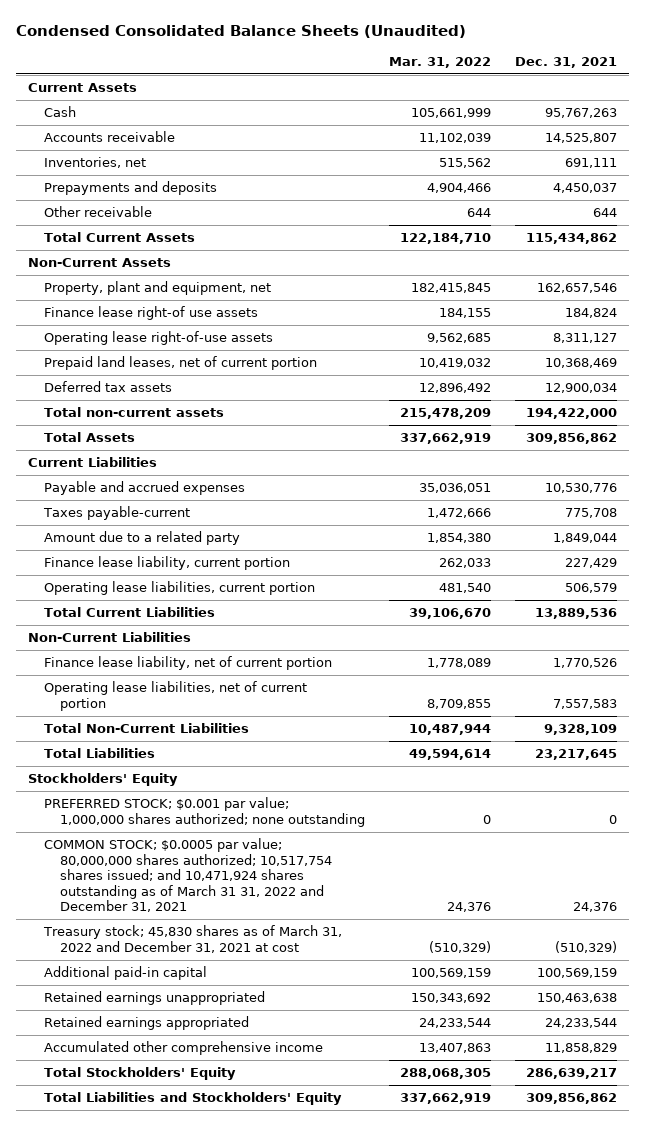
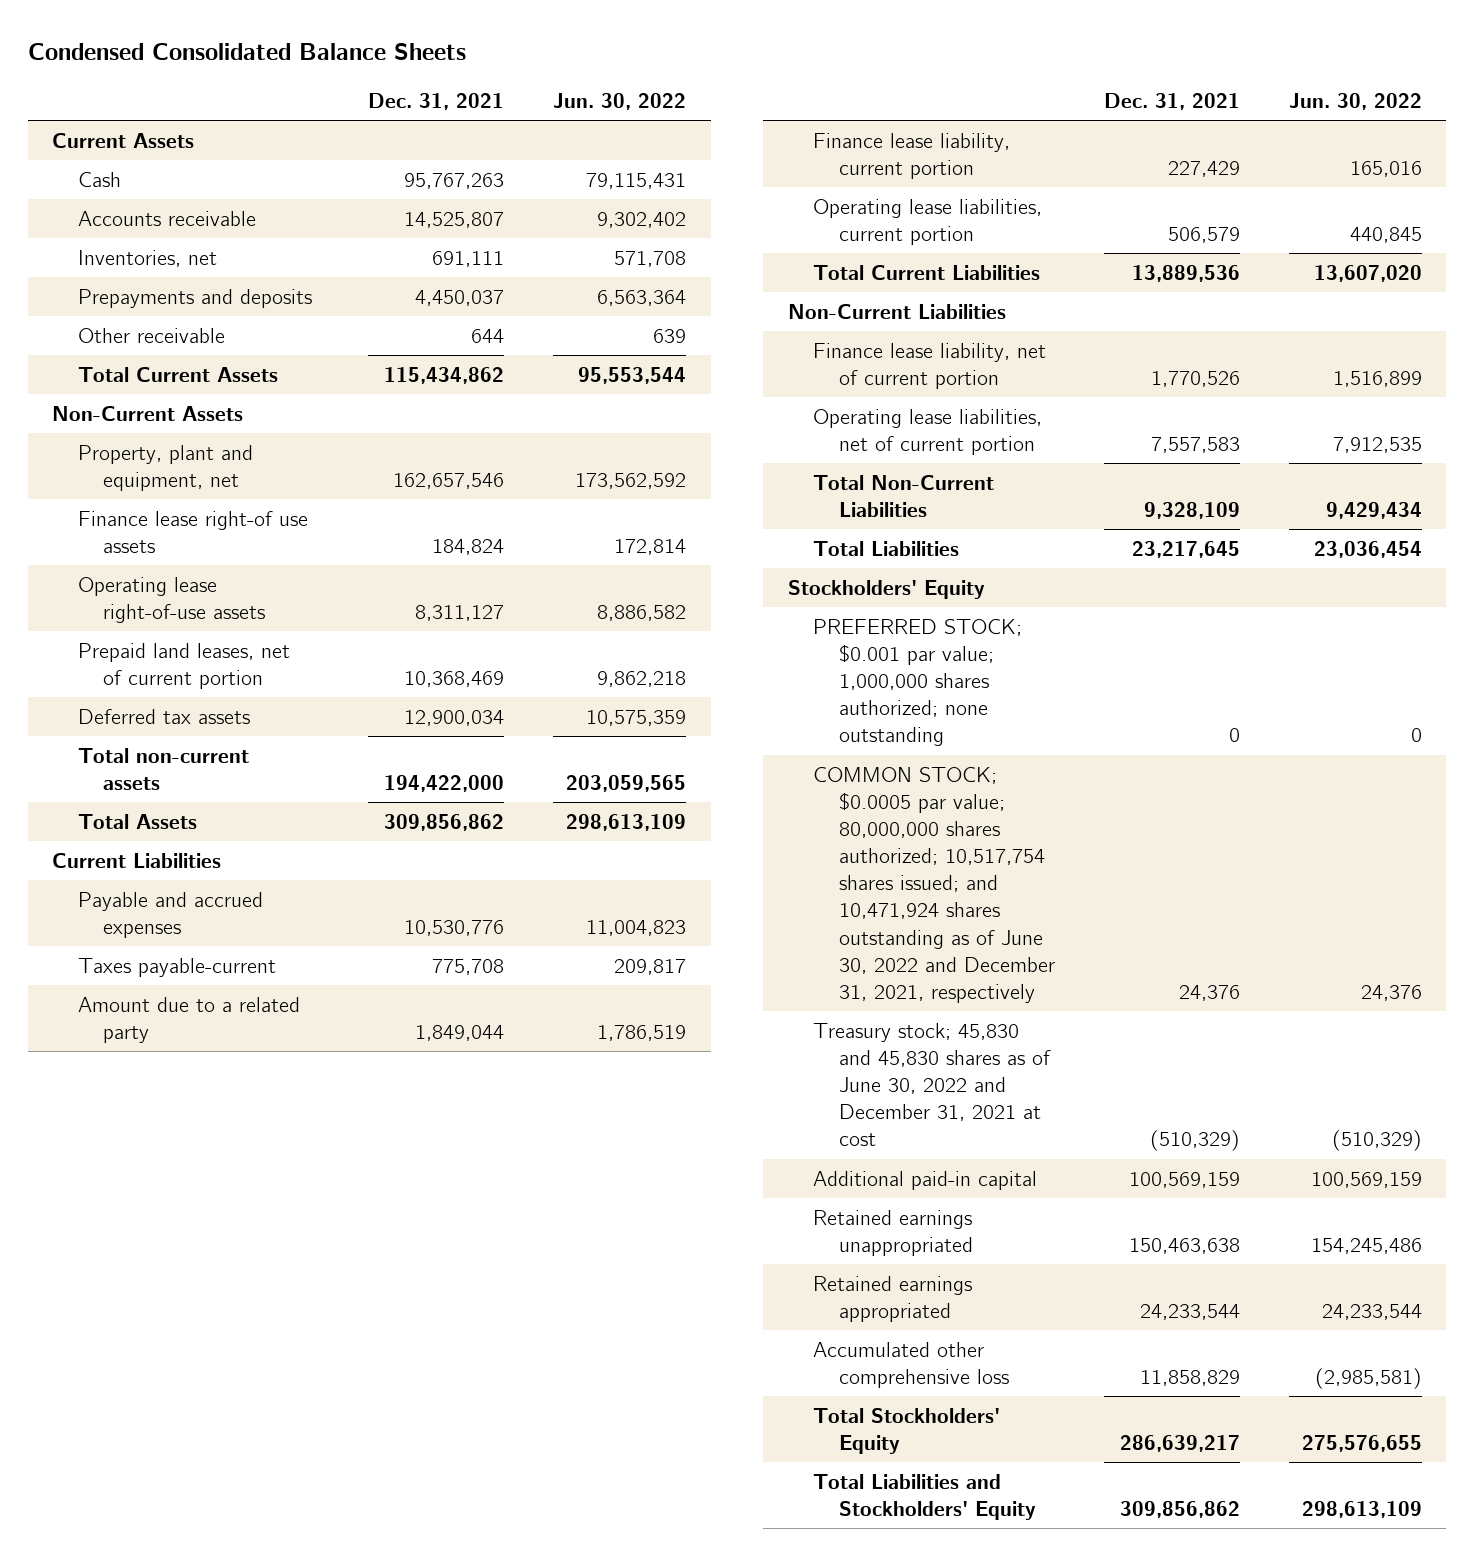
[16,24,467,38] Condensed Consolidated Balance Sheets (Unaudited) -> [27,43,466,61] Condensed Consolidated Balance Sheets
[389,56,492,68] Mar. 31, 2022 -> none
none -> [553,92,687,110] Jun. 30, 2022
[44,838,333,913] COMMON STOCK; $0.0005 par value; 80,000,000 shares authorized; 10,517,754 shares issued; and 10,471,924 shares outstanding as of March 31 31, 2022 and December 31, 2021 -> [813,766,1055,1003] COMMON STOCK; $0.0005 par value; 80,000,000 shares authorized; 10,517,754 shares issued; and 10,471,924 shares outstanding as of June 30, 2022 and December 31, 2021, respectively
[43,925,343,953] Treasury stock; 45,830 shares as of March 31, 2022 and December 31, 2021 at cost -> [813,1022,1051,1147] Treasury stock; 45,830 and 45,830 shares as of June 30, 2022 and December 31, 2021 at cost
[44,1041,324,1056] Accumulated other comprehensive income -> [813,1341,1009,1388] Accumulated other comprehensive loss

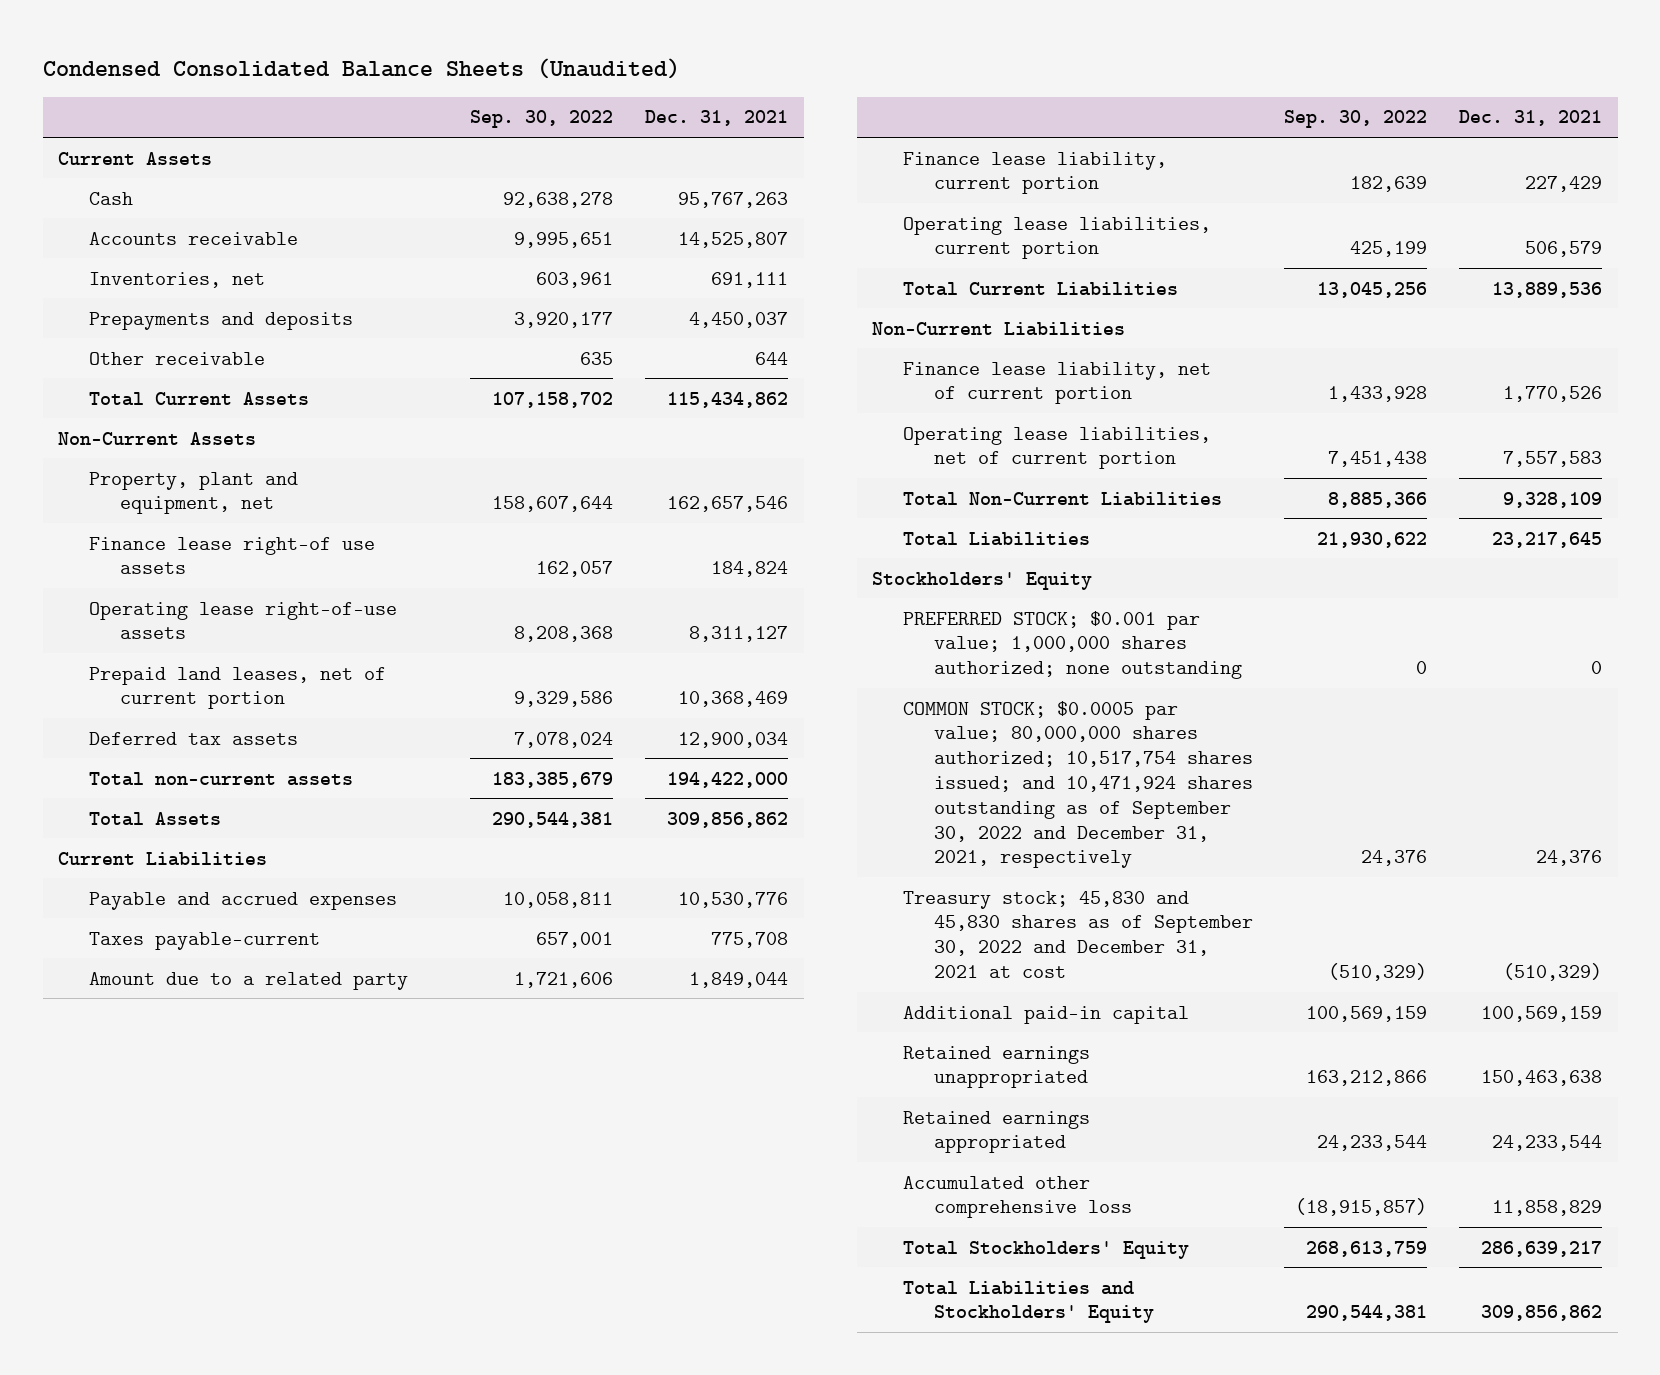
[27,43,466,61] Condensed Consolidated Balance Sheets -> [42,57,680,79] Condensed Consolidated Balance Sheets (Unaudited)
[553,92,687,110] Jun. 30, 2022 -> none
none -> [470,110,614,129] Sep. 30, 2022
[813,766,1055,1003] COMMON STOCK; $0.0005 par value; 80,000,000 shares authorized; 10,517,754 shares issued; and 10,471,924 shares outstanding as of June 30, 2022 and December 31, 2021, respectively -> [903,700,1253,869] COMMON STOCK; $0.0005 par value; 80,000,000 shares authorized; 10,517,754 shares issued; and 10,471,924 shares outstanding as of September 30, 2022 and December 31, 2021, respectively
[813,1022,1051,1147] Treasury stock; 45,830 and 45,830 shares as of June 30, 2022 and December 31, 2021 at cost -> [903,890,1253,978] Treasury stock; 45,830 and 45,830 shares as of September 30, 2022 and December 31, 2021 at cost

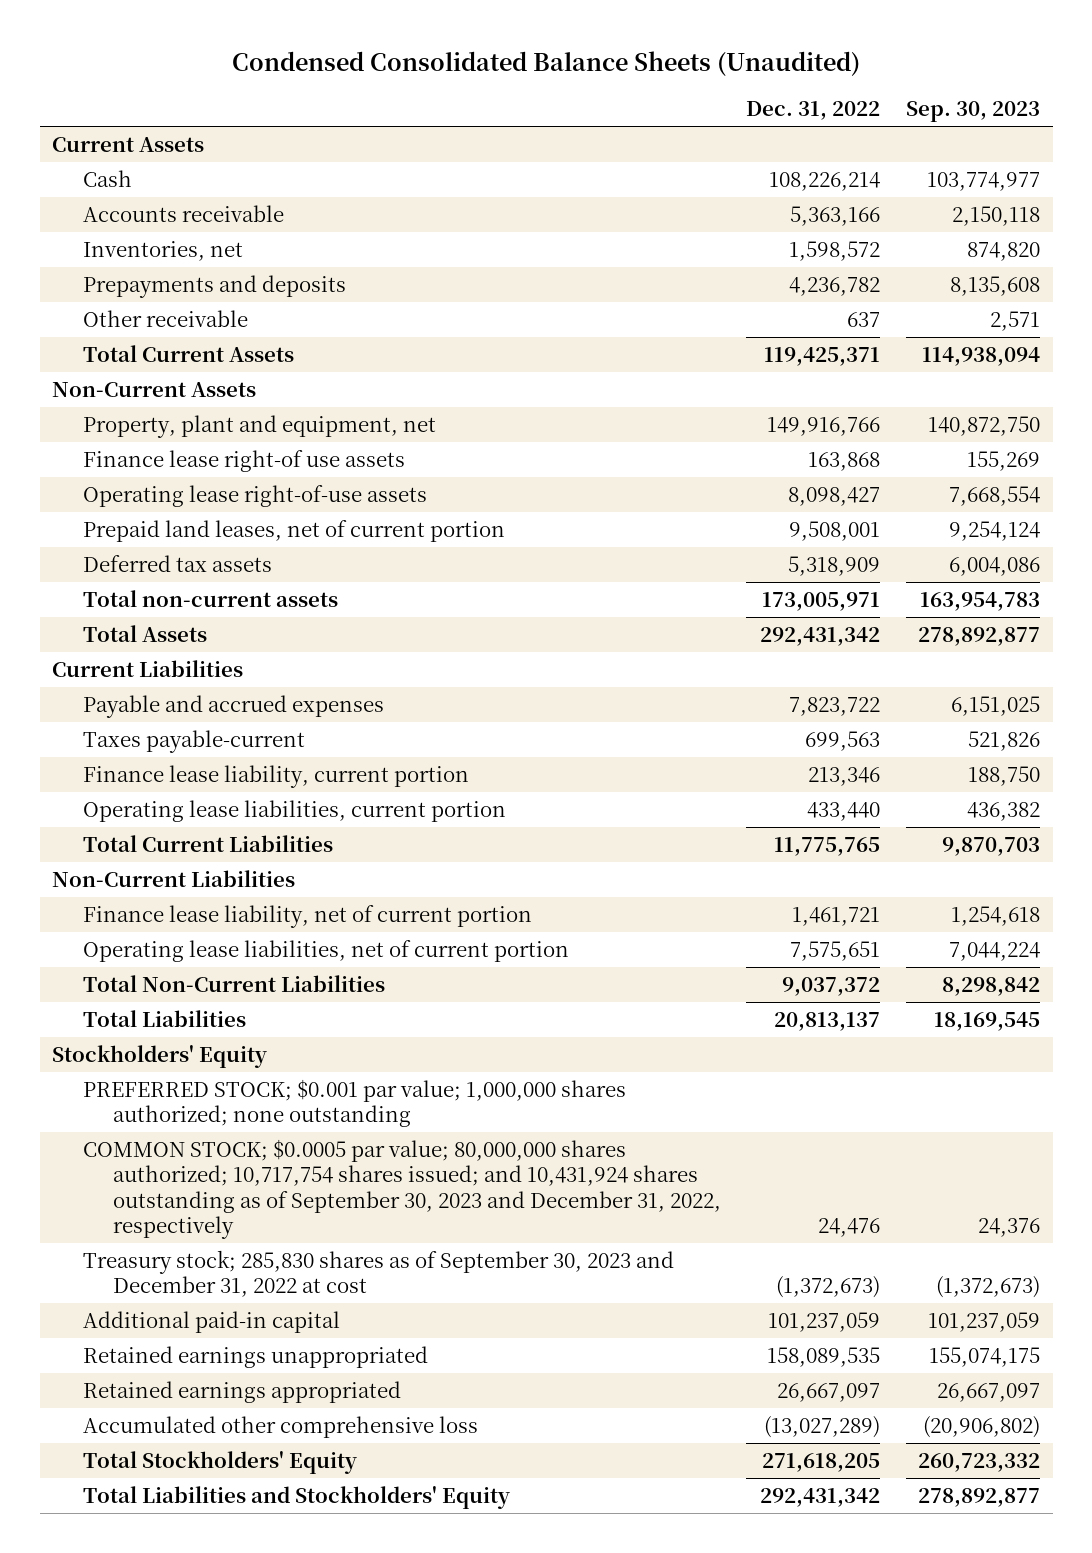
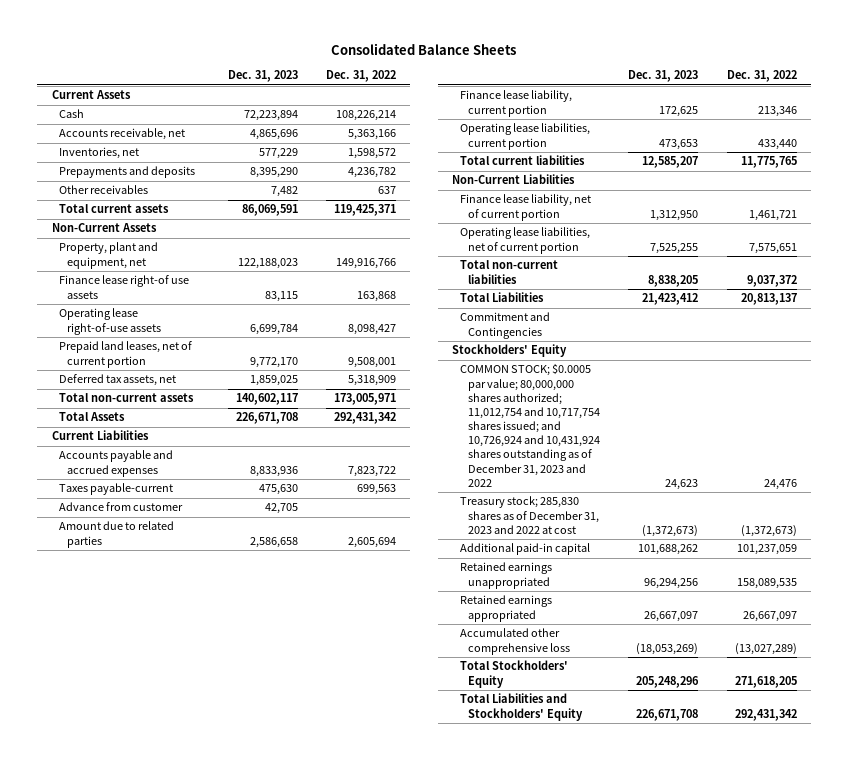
[232,51,861,77] Condensed Consolidated Balance Sheets (Unaudited) -> [331,42,517,55] Consolidated Balance Sheets
[905,101,1040,123] Sep. 30, 2023 -> none
none -> [227,70,298,83] Dec. 31, 2023
[82,204,284,222] Accounts receivable -> [59,128,186,141] Accounts receivable, net
[82,309,248,327] Other receivable -> [59,185,149,195] Other receivables
[82,344,294,362] Total Current Assets -> [59,204,170,214] Total current assets
[82,554,272,572] Deferred tax assets -> [59,374,177,387] Deferred tax assets, net
[82,694,384,718] Payable and accrued expenses -> [59,450,174,477] Accounts payable and accrued expenses
none -> [59,502,184,512] Advance from customer
none -> [59,521,175,548] Amount due to related parties
[82,834,333,852] Total Current Liabilities -> [460,155,586,166] Total current liabilities
[82,974,385,992] Total Non-Current Liabilities -> [460,260,559,284] Total non-current liabilities
none -> [460,312,551,339] Commitment and Contingencies
[82,1078,626,1128] PREFERRED STOCK; $0.001 par value; 1,000,000 shares authorized; none outstanding -> none
[82,1138,721,1240] COMMON STOCK; $0.0005 par value; 80,000,000 shares authorized; 10,717,754 shares issued; and 10,431,924 shares outstanding as of September 30, 2023 and December 31, 2022, respectively -> [460,363,601,487] COMMON STOCK; $0.0005 par value; 80,000,000 shares authorized; 11,012,754 and 10,717,754 shares issued; and 10,726,924 and 10,431,924 shares outstanding as of December 31, 2023 and 2022
[82,1249,674,1298] Treasury stock; 285,830 shares as of September 30, 2023 and December 31, 2022 at cost -> [460,496,600,534] Treasury stock; 285,830 shares as of December 31, 2023 and 2022 at cost

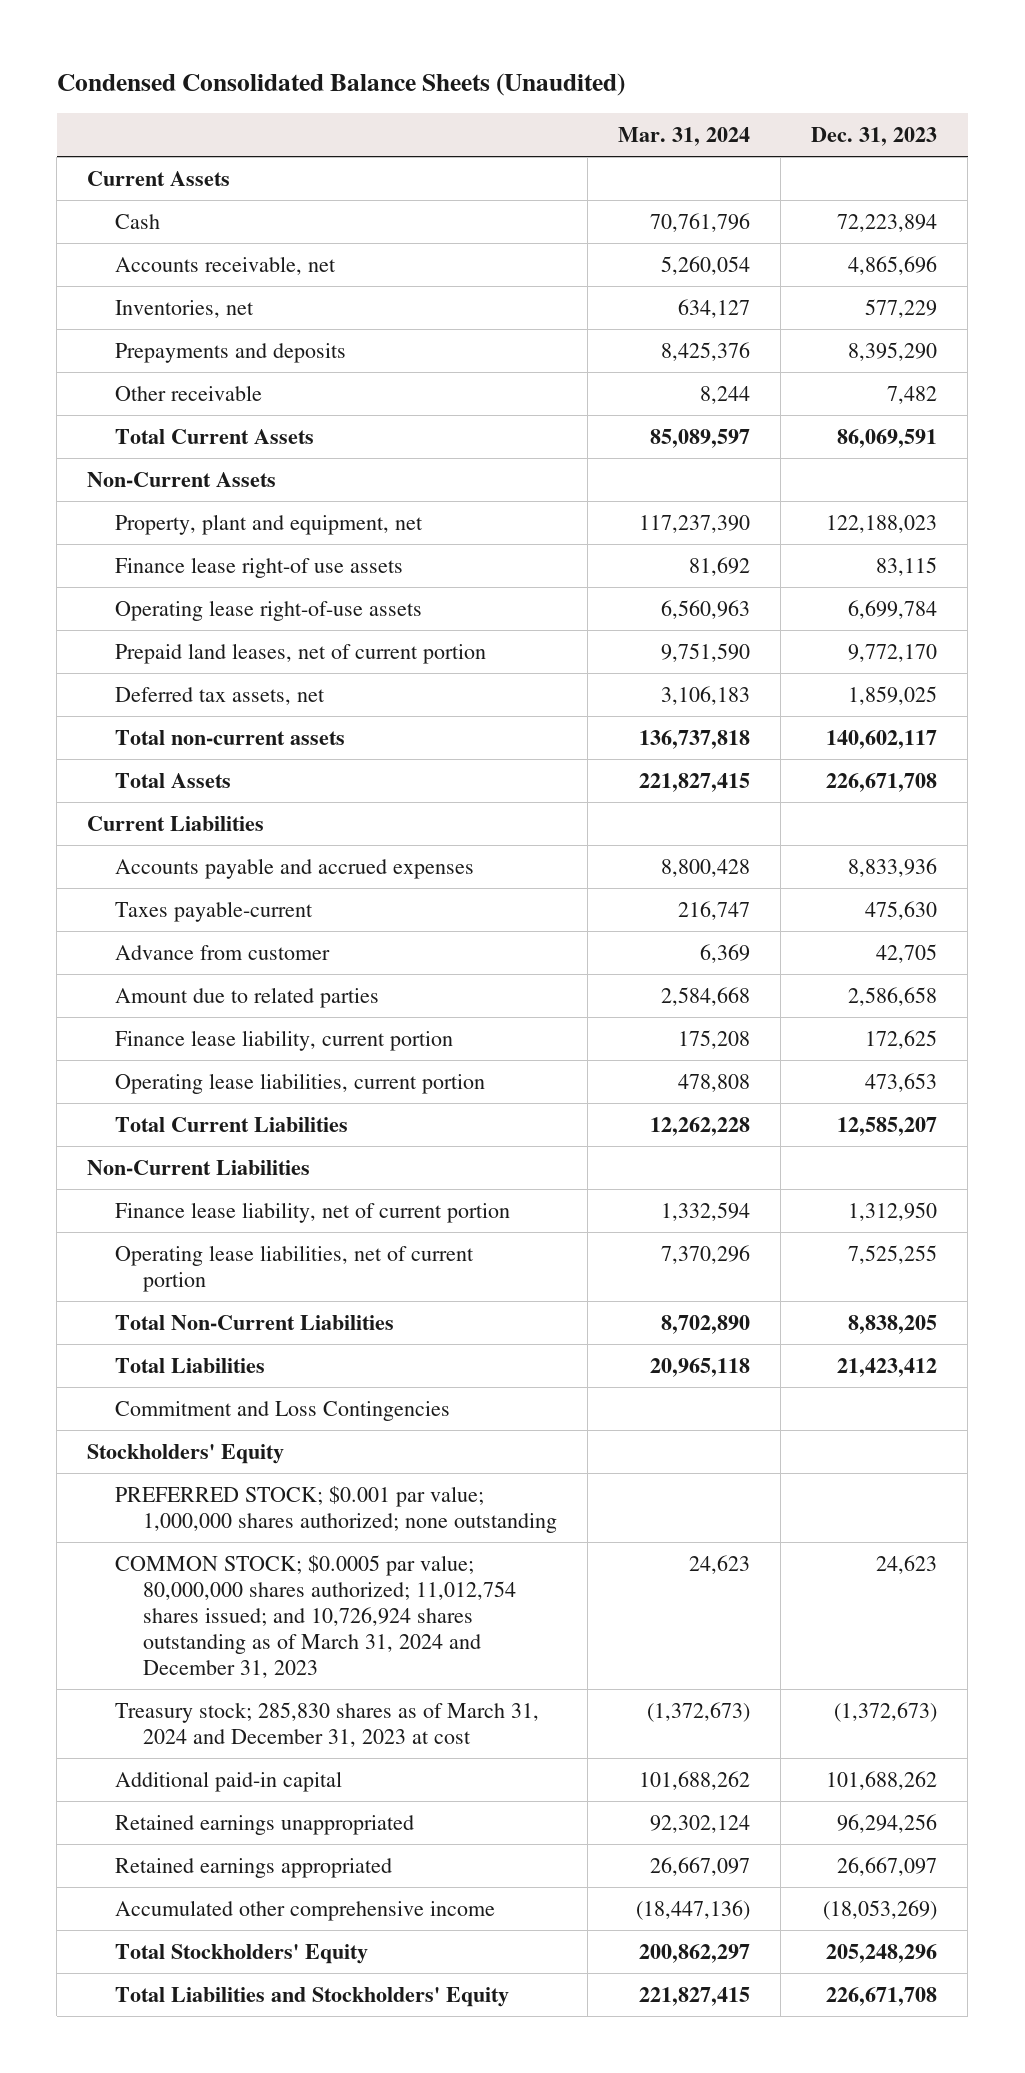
[331,42,517,55] Consolidated Balance Sheets -> [56,73,625,97] Condensed Consolidated Balance Sheets (Unaudited)
[325,70,396,83] Dec. 31, 2022 -> none
none -> [618,127,751,147] Mar. 31, 2024
[59,185,149,195] Other receivables -> [115,384,263,401] Other receivable
[59,204,170,214] Total current assets -> [115,428,315,444] Total Current Assets
[460,155,586,166] Total current liabilities -> [115,1116,349,1132] Total Current Liabilities
[460,260,559,284] Total non-current liabilities -> [115,1314,395,1330] Total Non-Current Liabilities
[460,312,551,339] Commitment and Contingencies -> [115,1400,451,1421] Commitment and Loss Contingencies
none -> [115,1485,557,1533] PREFERRED STOCK; $0.001 par value; 1,000,000 shares authorized; none outstanding
[460,363,601,487] COMMON STOCK; $0.0005 par value; 80,000,000 shares authorized; 11,012,754 and 10,717,754 shares issued; and 10,726,924 and 10,431,924 shares outstanding as of December 31, 2023 and 2022 -> [115,1554,516,1679] COMMON STOCK; $0.0005 par value; 80,000,000 shares authorized; 11,012,754 shares issued; and 10,726,924 shares outstanding as of March 31, 2024 and December 31, 2023
[460,496,600,534] Treasury stock; 285,830 shares as of December 31, 2023 and 2022 at cost -> [115,1701,540,1747] Treasury stock; 285,830 shares as of March 31, 2024 and December 31, 2023 at cost
[460,628,571,655] Accumulated other comprehensive loss -> [115,1899,496,1921] Accumulated other comprehensive income

